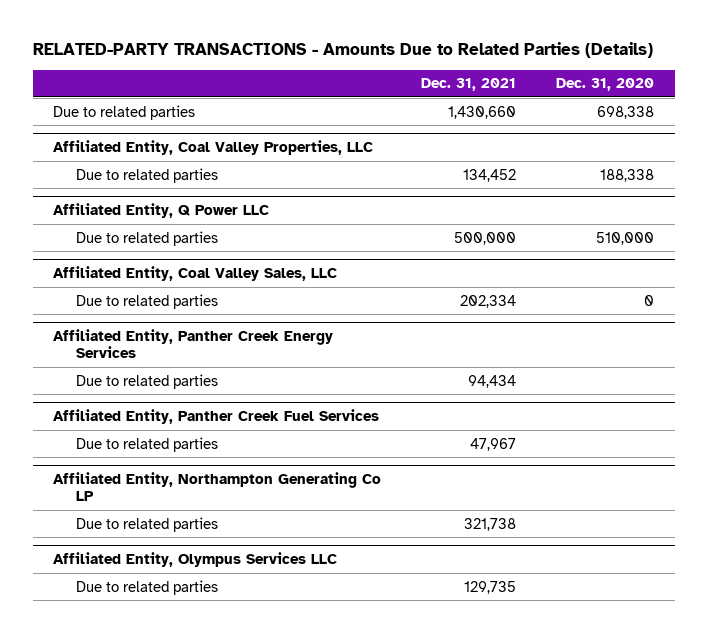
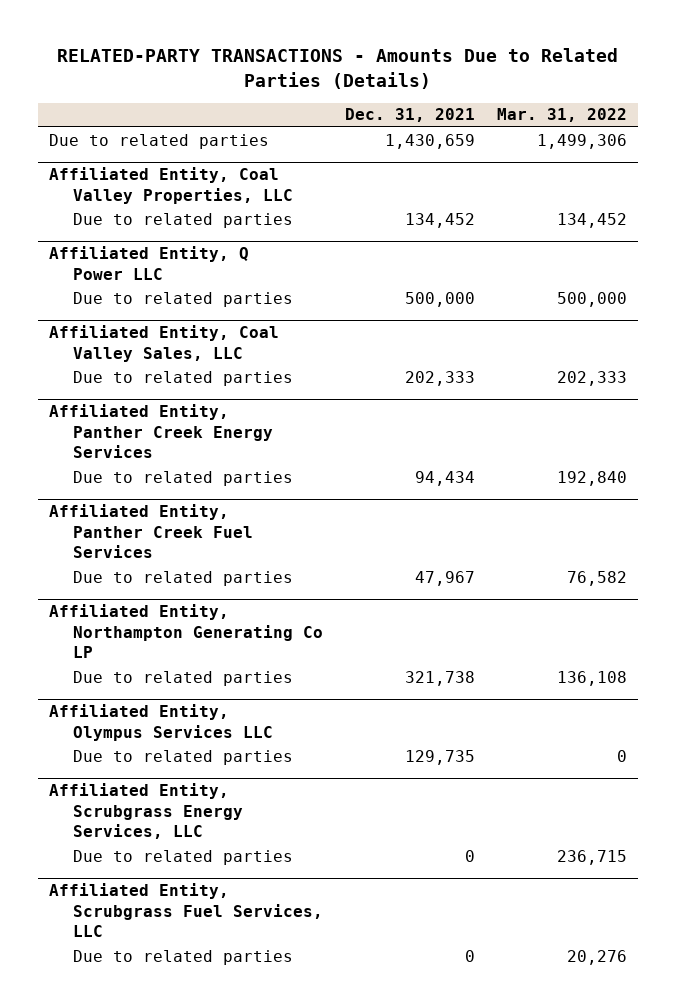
[556,78,655,92] Dec. 31, 2020 -> none
none -> [496,108,627,123] Mar. 31, 2022
[448,105,517,119] 1,430,660 -> [384,133,475,149] 1,430,659
[460,294,517,308] 202,334 -> [404,370,475,386] 202,333
none -> [48,783,244,840] Affiliated Entity, Scrubgrass Energy Services, LLC
none -> [73,849,294,865] Due to related parties
none -> [48,883,324,938] Affiliated Entity, Scrubgrass Fuel Services, LLC
none -> [73,949,294,965] Due to related parties

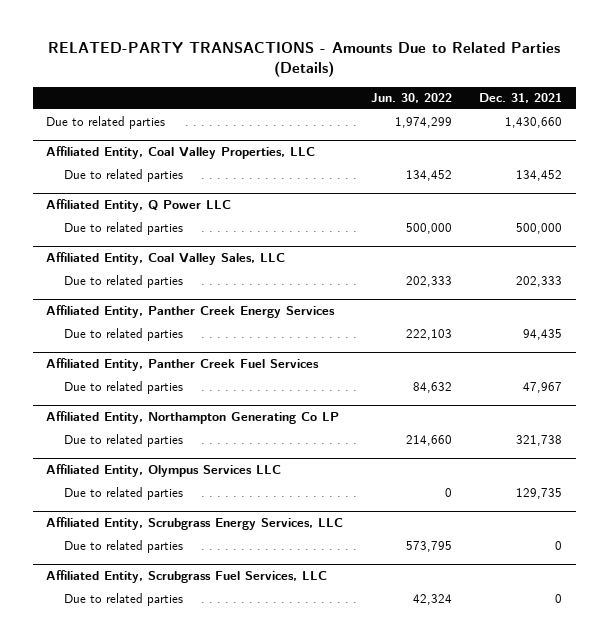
[496,108,627,123] Mar. 31, 2022 -> none
none -> [370,93,452,104] Jun. 30, 2022
[384,133,475,149] 1,430,659 -> [505,116,563,128] 1,430,660
[414,470,475,486] 94,434 -> [523,328,563,340] 94,435

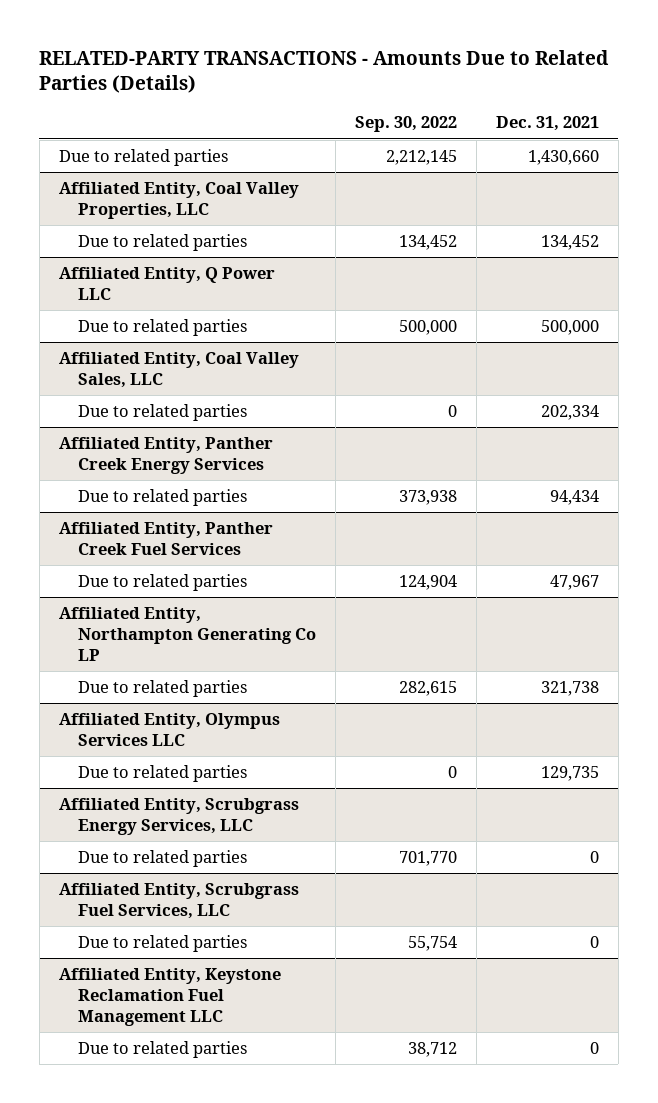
[370,93,452,104] Jun. 30, 2022 -> none
none -> [354,116,457,133] Sep. 30, 2022
[516,275,563,287] 202,333 -> [540,405,599,421] 202,334
[523,328,563,340] 94,435 -> [549,490,599,506] 94,434
none -> [58,968,281,1026] Affiliated Entity, Keystone Reclamation Fuel Management LLC
none -> [78,1041,248,1059] Due to related parties

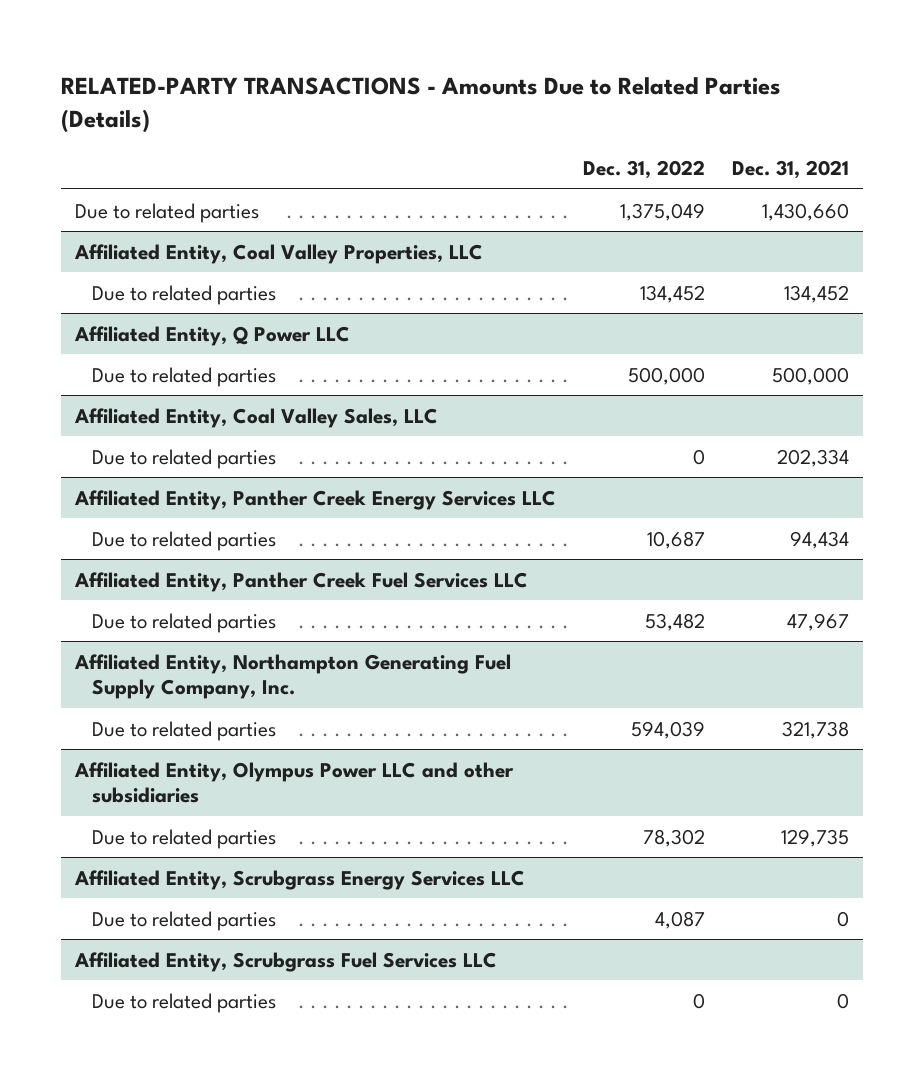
[354,116,457,133] Sep. 30, 2022 -> none
none -> [583,160,706,180] Dec. 31, 2022
[58,437,273,474] Affiliated Entity, Panther Creek Energy Services -> [73,489,556,510] Affiliated Entity, Panther Creek Energy Services LLC
[58,522,273,555] Affiliated Entity, Panther Creek Fuel Services -> [73,571,528,592] Affiliated Entity, Panther Creek Fuel Services LLC
[58,607,317,661] Affiliated Entity, Northampton Generating Co LP -> none
none -> [73,653,511,700] Affiliated Entity, Northampton Generating Fuel Supply Company, Inc.
[58,713,280,746] Affiliated Entity, Olympus Services LLC -> none
none -> [73,761,514,804] Affiliated Entity, Olympus Power LLC and other subsidiaries
[78,850,248,868] Due to related parties -> none
[58,883,299,919] Affiliated Entity, Scrubgrass Fuel Services, LLC -> none
[58,798,299,835] Affiliated Entity, Scrubgrass Energy Services, LLC -> [73,869,525,890] Affiliated Entity, Scrubgrass Energy Services LLC
[58,968,281,1026] Affiliated Entity, Keystone Reclamation Fuel Management LLC -> none
none -> [73,951,497,972] Affiliated Entity, Scrubgrass Fuel Services LLC

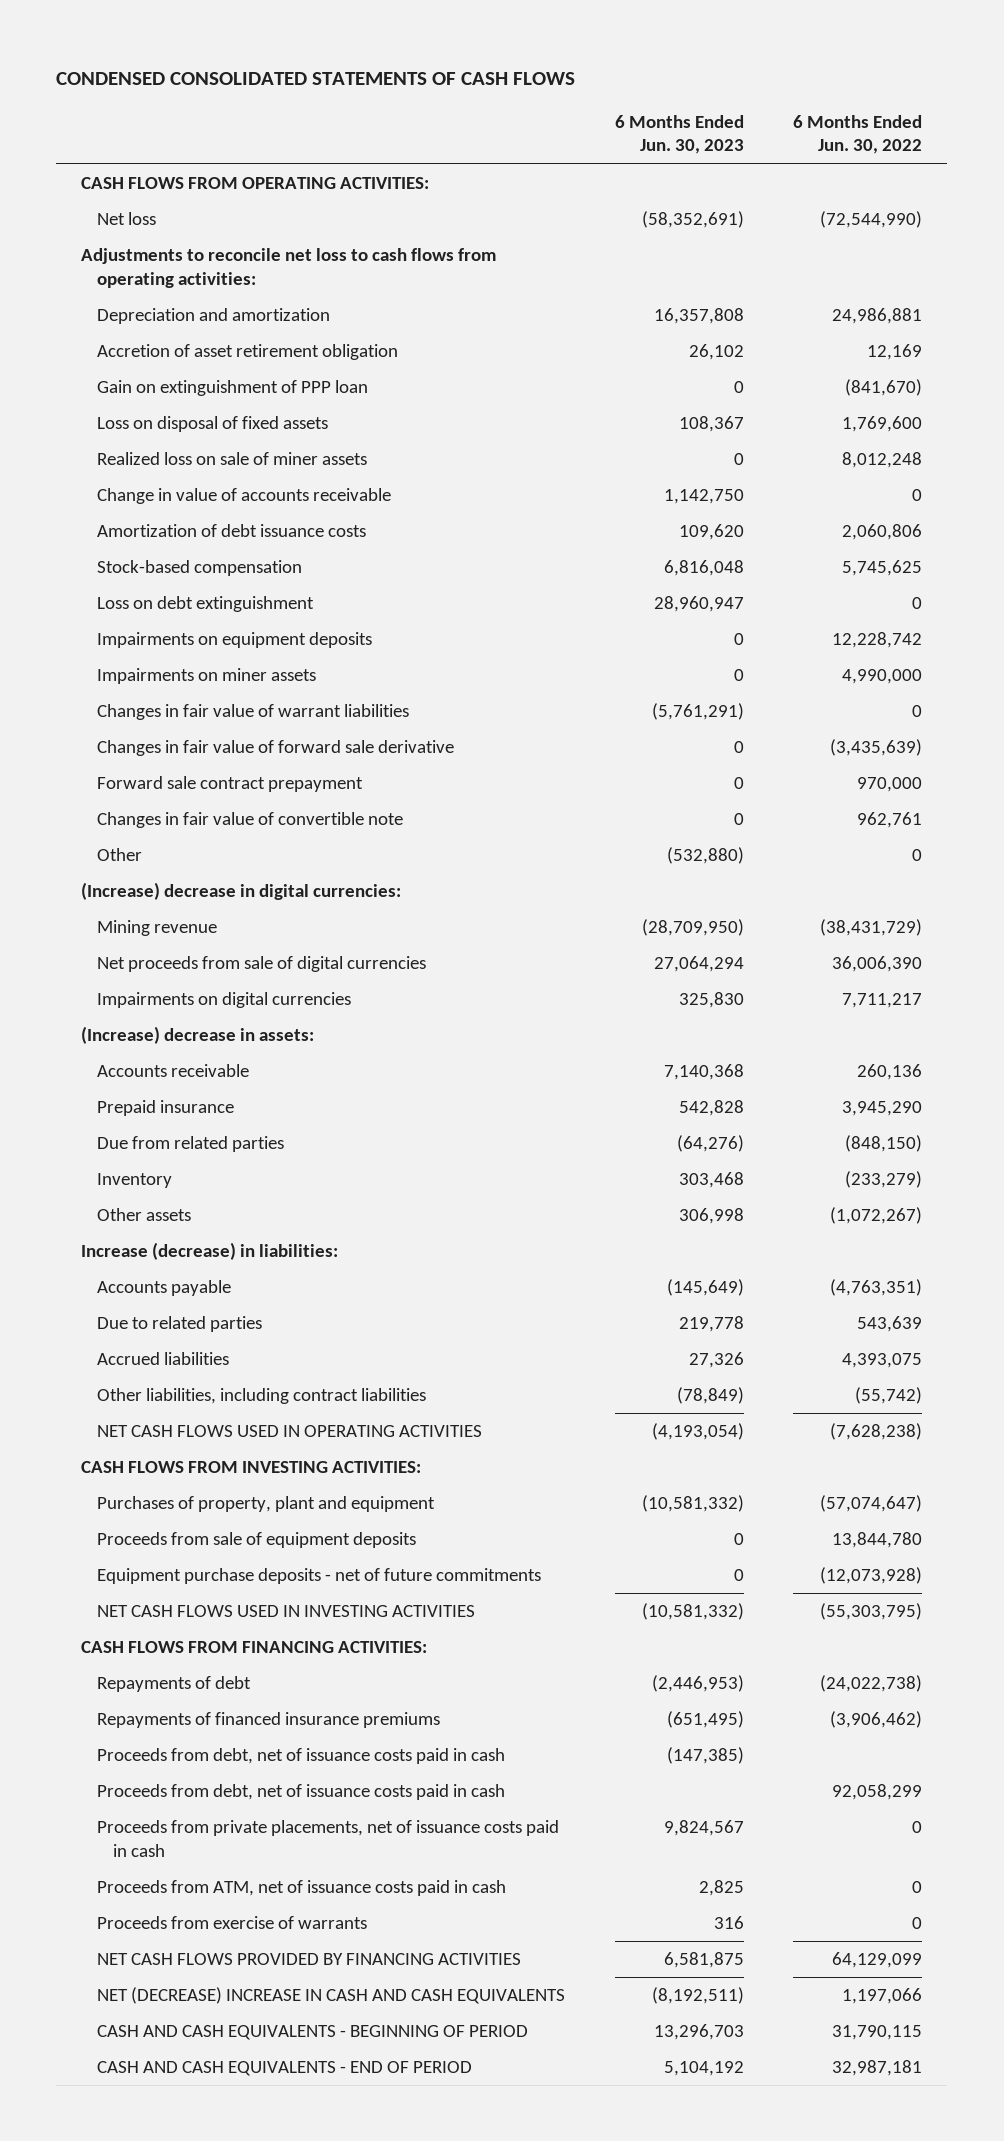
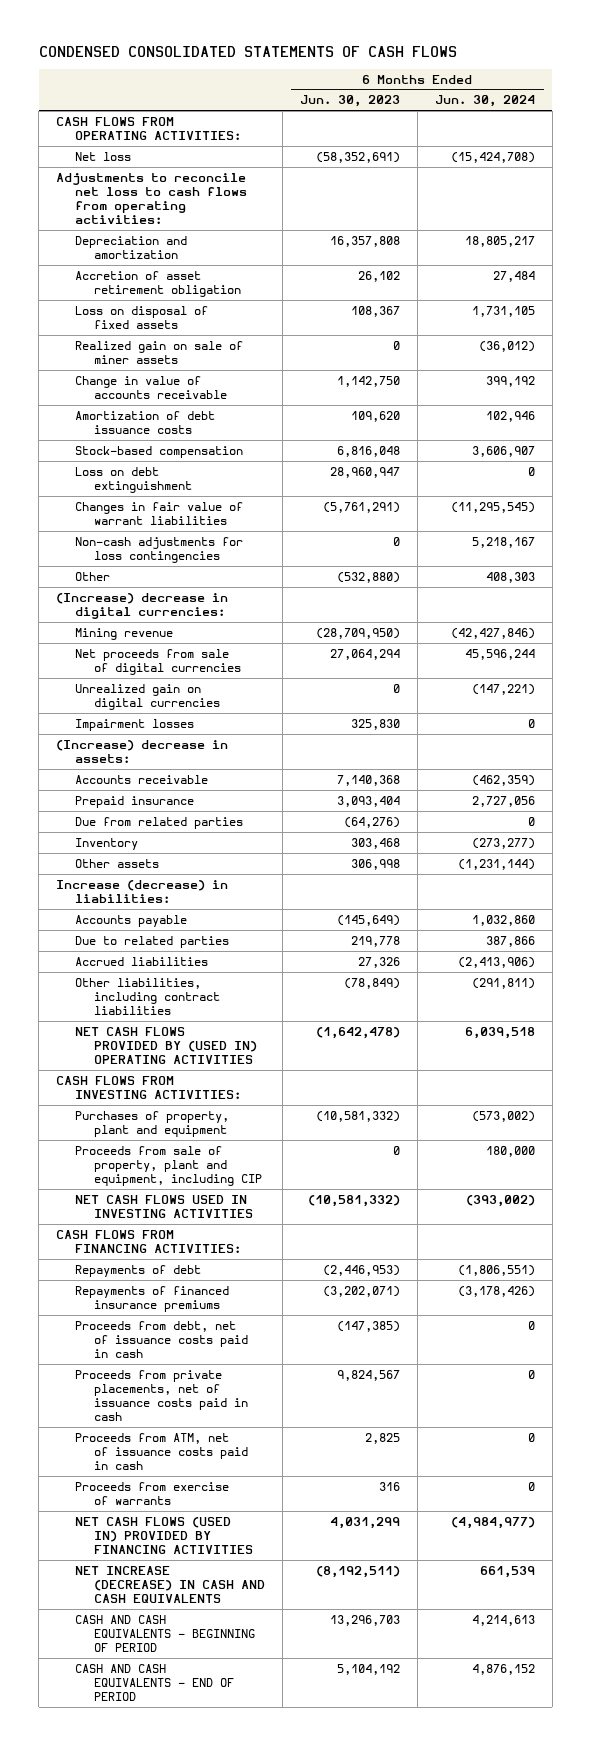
[793,114,923,155] 6 Months Ended Jun. 30, 2022 -> none
none -> [434,95,535,108] Jun. 30, 2024
[97,380,369,397] Gain on extinguishment of PPP loan -> none
[97,452,368,466] Realized loss on sale of miner assets -> [75,340,244,364] Realized gain on sale of miner assets
[97,632,373,649] Impairments on equipment deposits -> none
[97,668,317,685] Impairments on miner assets -> none
[97,740,455,757] Changes in fair value of forward sale derivative -> none
[97,776,364,793] Forward sale contract prepayment -> none
[97,812,404,829] Changes in fair value of convertible note -> none
none -> [75,536,244,563] Non-cash adjustments for loss contingencies
none -> [75,683,221,710] Unrealized gain on digital currencies
[97,992,352,1009] Impairments on digital currencies -> [75,718,195,731] Impairment losses
[678,1100,744,1117] 542,828 -> [336,795,400,807] 3,093,404
[97,1425,483,1438] NET CASH FLOWS USED IN OPERATING ACTIVITIES -> [75,1026,258,1064] NET CASH FLOWS PROVIDED BY (USED IN) OPERATING ACTIVITIES
[651,1423,744,1441] (4,193,054) -> [315,1026,400,1039] (1,642,478)
[97,1532,417,1549] Proceeds from sale of equipment deposits -> none
[97,1568,542,1585] Equipment purchase deposits - net of future commitments -> none
none -> [75,1145,263,1186] Proceeds from sale of property, plant and equipment, including CIP
[666,1711,744,1729] (651,495) -> [322,1285,400,1297] (3,202,071)
[97,1784,506,1801] Proceeds from debt, net of issuance costs paid in cash -> none
[97,1953,522,1966] NET CASH FLOWS PROVIDED BY FINANCING ACTIVITIES -> [75,1516,254,1554] NET CASH FLOWS (USED IN) PROVIDED BY FINANCING ACTIVITIES
[663,1952,744,1969] 6,581,875 -> [329,1516,400,1529] 4,031,299
[97,1987,566,2005] NET (DECREASE) INCREASE IN CASH AND CASH EQUIVALENTS -> [75,1565,266,1603] NET INCREASE (DECREASE) IN CASH AND CASH EQUIVALENTS

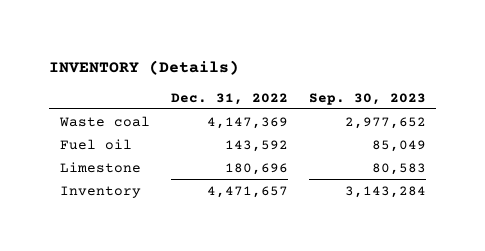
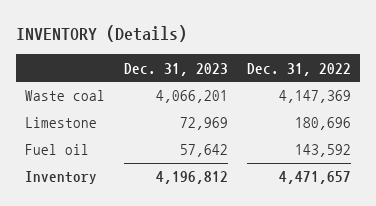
[308,92,426,105] Sep. 30, 2023 -> none
none -> [124,62,229,76] Dec. 31, 2023
[59,138,132,150] Fuel oil -> [25,144,90,156] Fuel oil

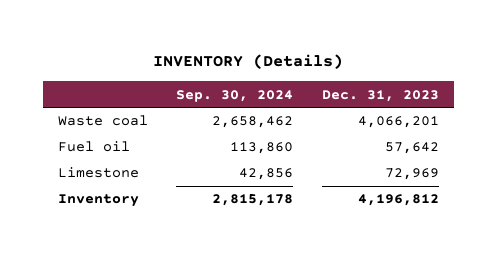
[246,62,351,76] Dec. 31, 2022 -> none
none -> [176,89,294,102] Sep. 30, 2024
[25,117,98,129] Limestone -> [57,167,139,179] Limestone

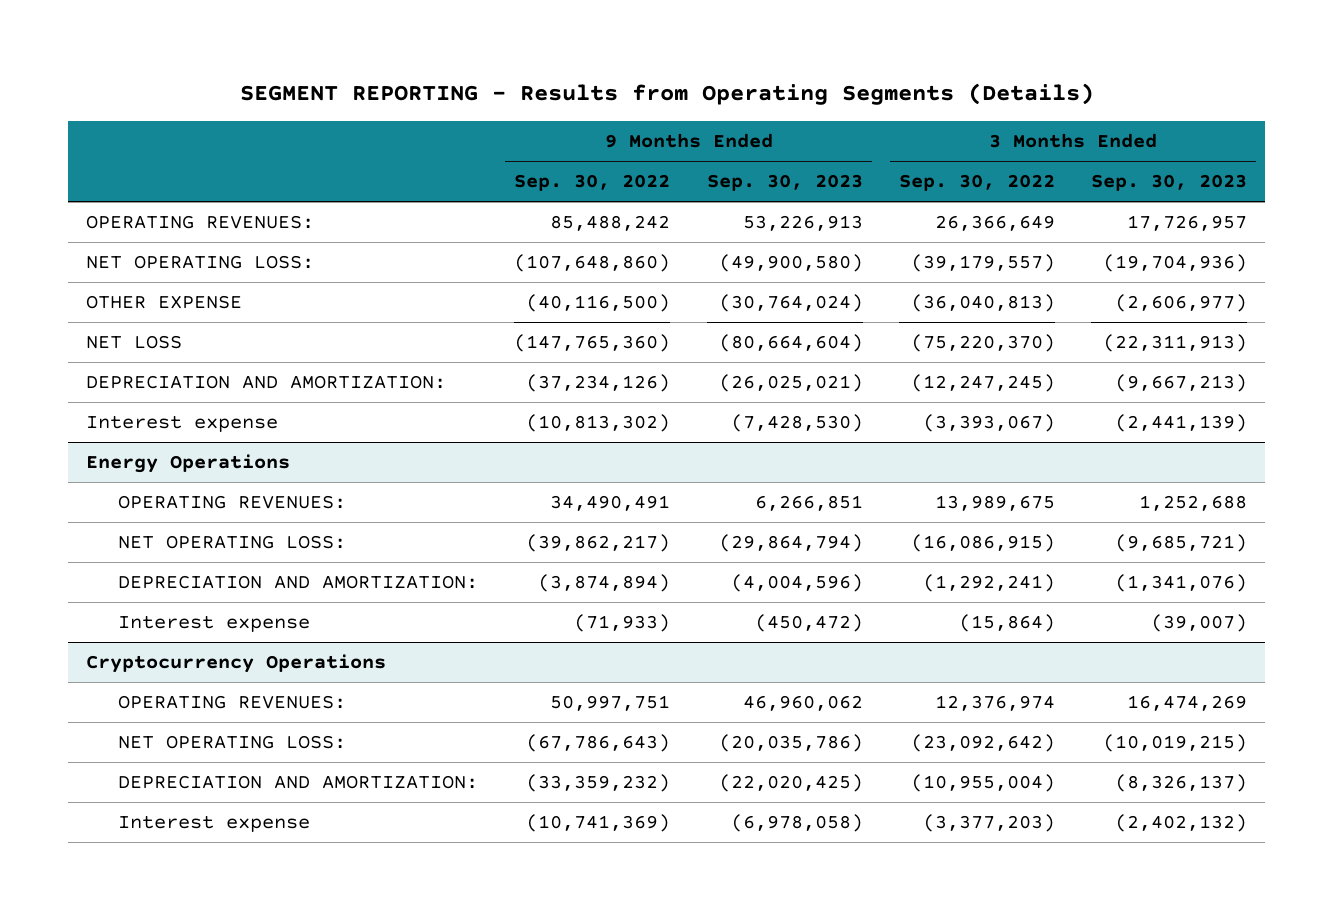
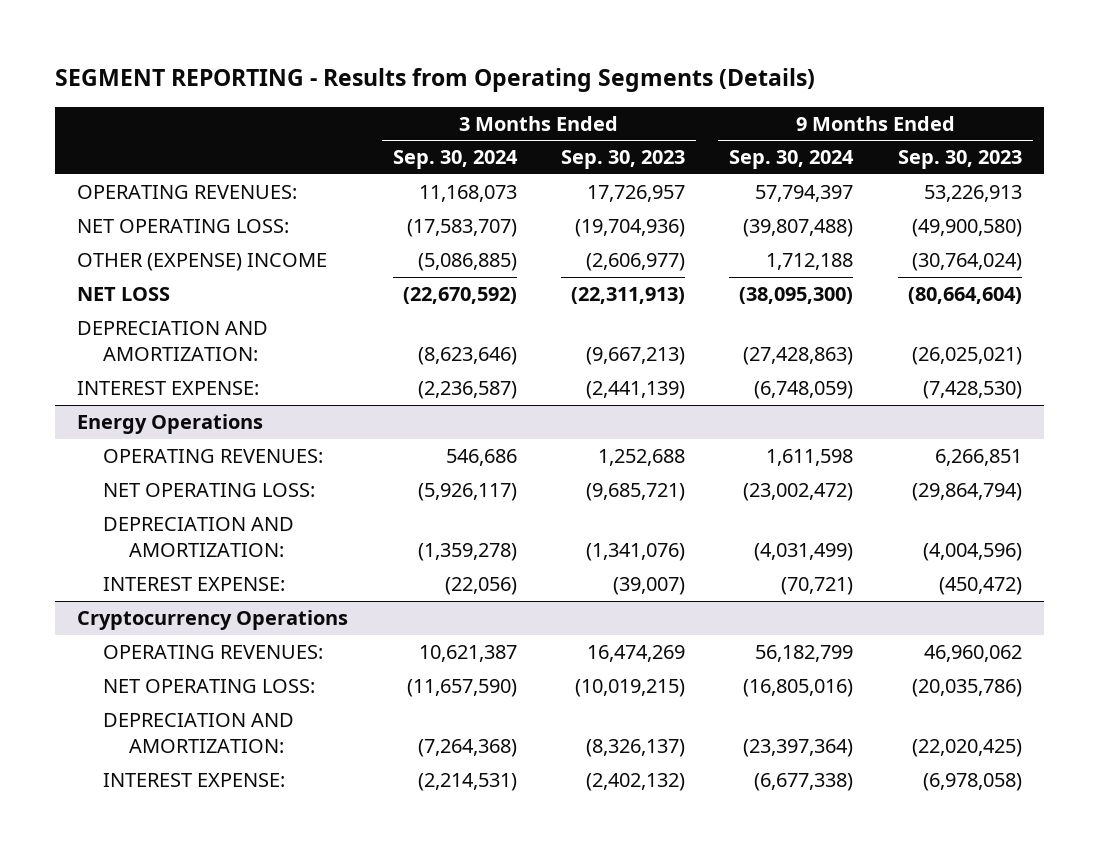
[514,174,671,192] Sep. 30, 2022 -> none
[898,174,1055,192] Sep. 30, 2022 -> none
none -> [392,150,518,170] Sep. 30, 2024
none -> [729,150,855,170] Sep. 30, 2024
[86,295,243,310] OTHER EXPENSE -> [77,253,328,272] OTHER (EXPENSE) INCOME
[86,415,279,433] Interest expense -> [77,381,260,396] INTEREST EXPENSE:
[118,615,311,633] Interest expense -> [103,577,286,592] INTEREST EXPENSE:
[118,815,311,833] Interest expense -> [103,773,286,788] INTEREST EXPENSE:

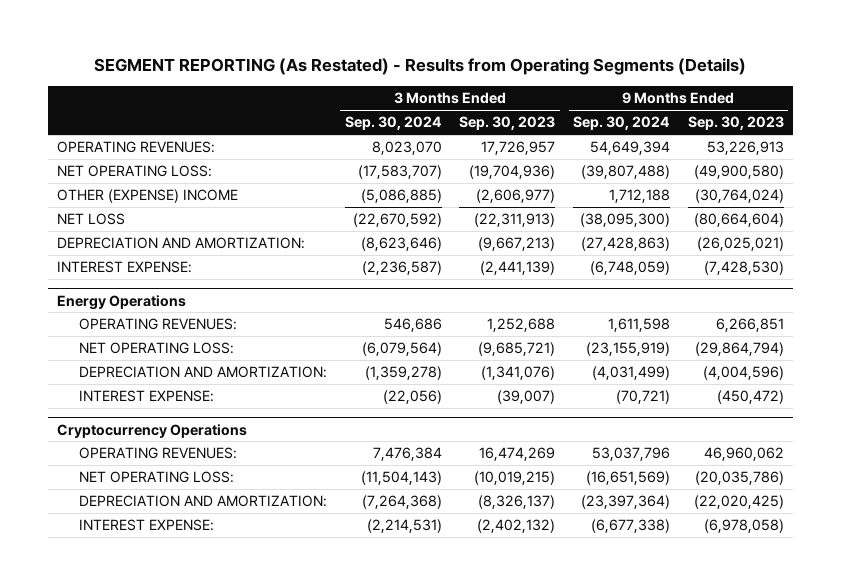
[55,68,816,93] SEGMENT REPORTING - Results from Operating Segments (Details) -> [94,58,747,76] SEGMENT REPORTING (As Restated) - Results from Operating Segments (Details)
[418,185,517,203] 11,168,073 -> [371,141,442,156] 8,023,070
[755,185,854,203] 57,794,397 -> [590,141,671,156] 54,649,394
[417,483,517,502] (5,926,117) -> [361,342,442,357] (6,079,564)
[743,483,854,502] (23,002,472) -> [586,342,671,357] (23,155,919)
[418,645,517,663] 10,621,387 -> [372,447,442,462] 7,476,384
[755,645,854,663] 56,182,799 -> [592,447,671,462] 53,037,796
[406,679,517,698] (11,657,590) -> [360,471,442,486] (11,504,143)
[743,679,854,698] (16,805,016) -> [586,471,671,486] (16,651,569)

